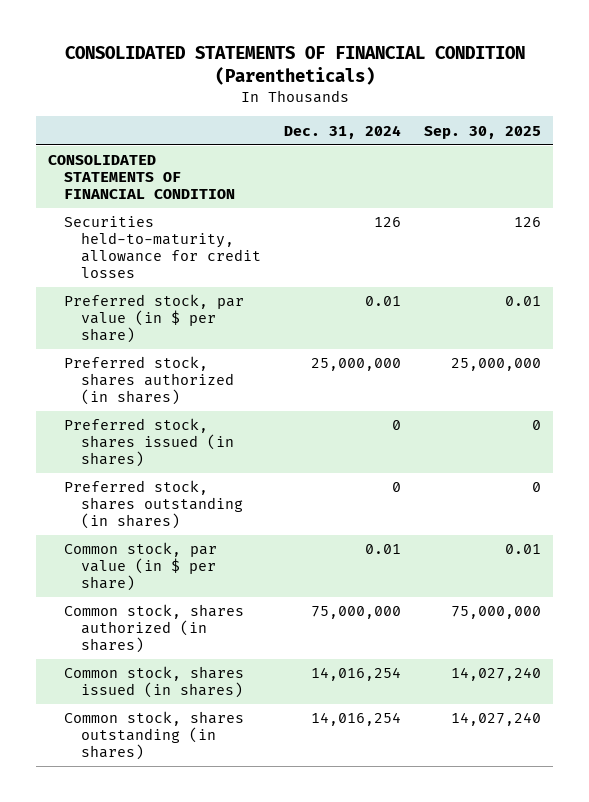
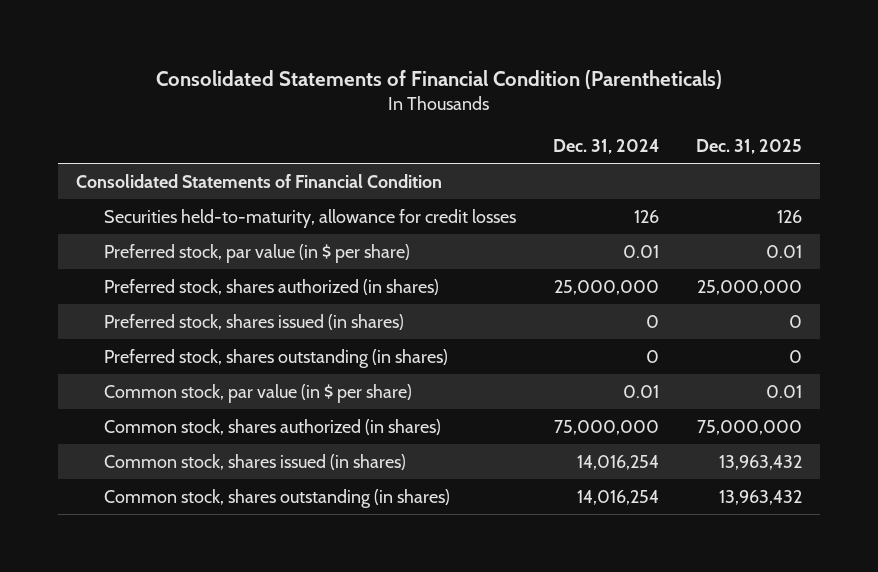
[64,45,525,85] CONSOLIDATED STATEMENTS OF FINANCIAL CONDITION (Parentheticals) -> [155,69,722,89] Consolidated Statements of Financial Condition (Parentheticals)
[424,125,542,139] Sep. 30, 2025 -> none
none -> [695,139,802,155] Dec. 31, 2025
[47,155,236,200] CONSOLIDATED STATEMENTS OF FINANCIAL CONDITION -> [76,173,443,188] Consolidated Statements of Financial Condition

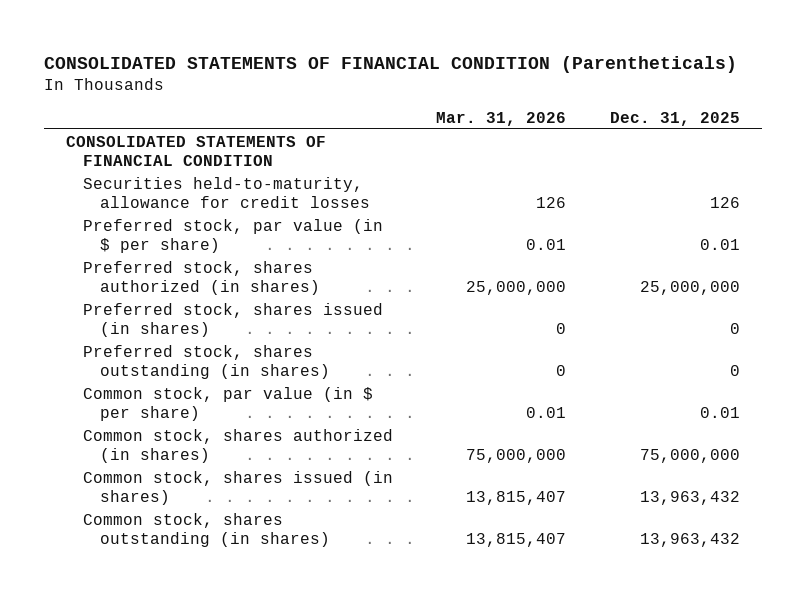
[155,69,722,89] Consolidated Statements of Financial Condition (Parentheticals) -> [44,55,738,73] CONSOLIDATED STATEMENTS OF FINANCIAL CONDITION (Parentheticals)
[552,139,659,155] Dec. 31, 2024 -> none
none -> [436,111,567,126] Mar. 31, 2026
[76,173,443,188] Consolidated Statements of Financial Condition -> [65,135,326,166] CONSOLIDATED STATEMENTS OF FINANCIAL CONDITION

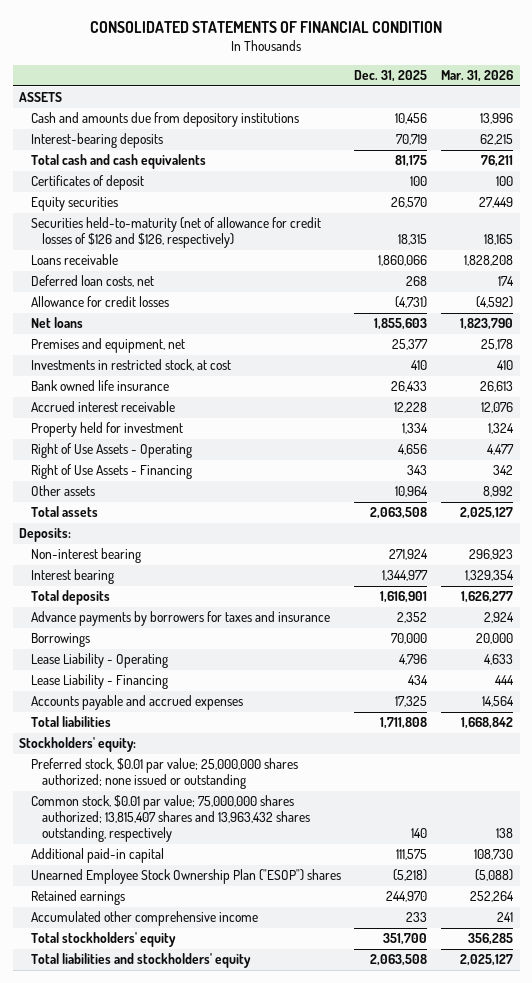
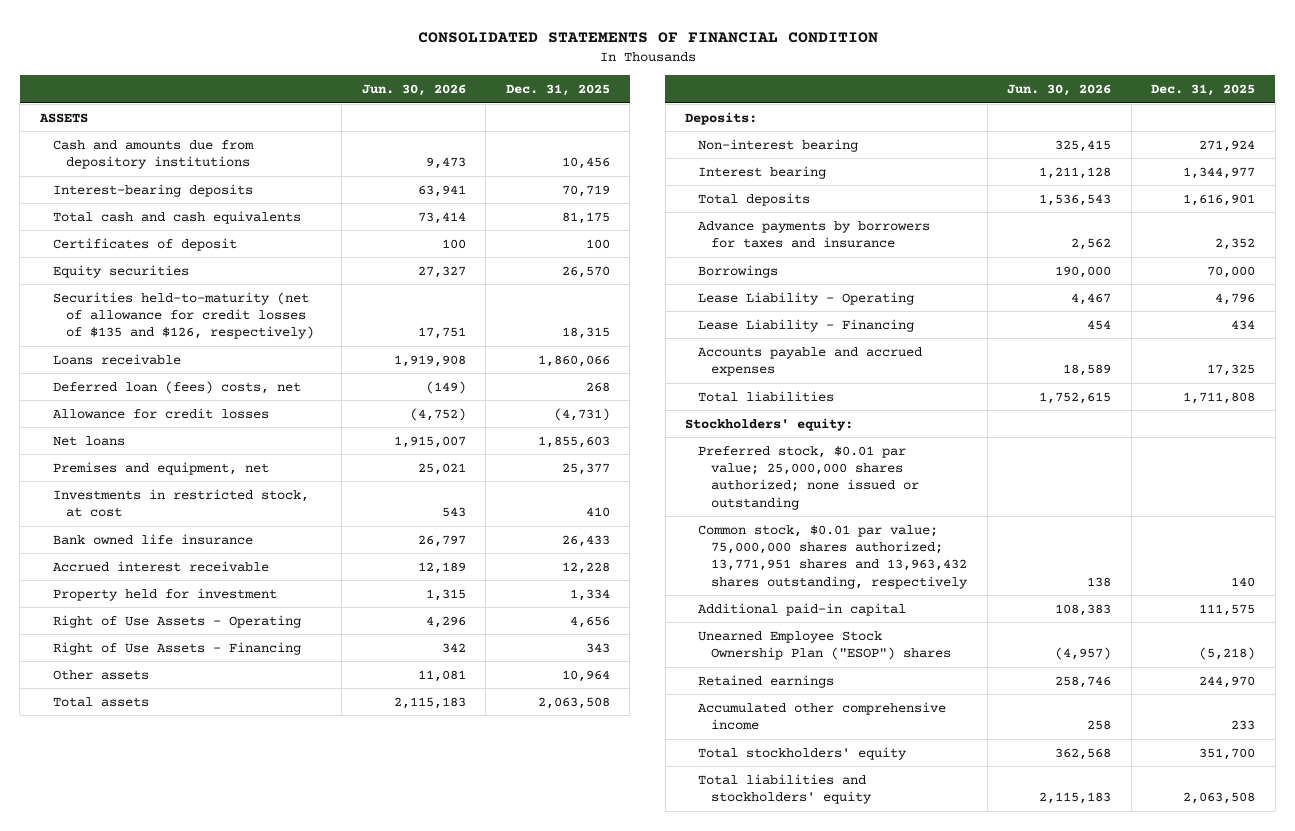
[440,70,513,83] Mar. 31, 2026 -> none
none -> [361,84,466,97] Jun. 30, 2026
[30,217,321,249] Securities held-to-maturity (net of allowance for credit losses of $126 and $126, respectively) -> [52,291,314,340] Securities held-to-maturity (net of allowance for credit losses of $135 and $126, respectively)
[30,275,154,288] Deferred loan costs, net -> [52,380,301,394] Deferred loan (fees) costs, net
[30,795,310,843] Common stock, $0.01 par value; 75,000,000 shares authorized; 13,815,407 shares and 13,963,432 shares outstanding, respectively -> [698,524,969,589] Common stock, $0.01 par value; 75,000,000 shares authorized; 13,771,951 shares and 13,963,432 shares outstanding, respectively

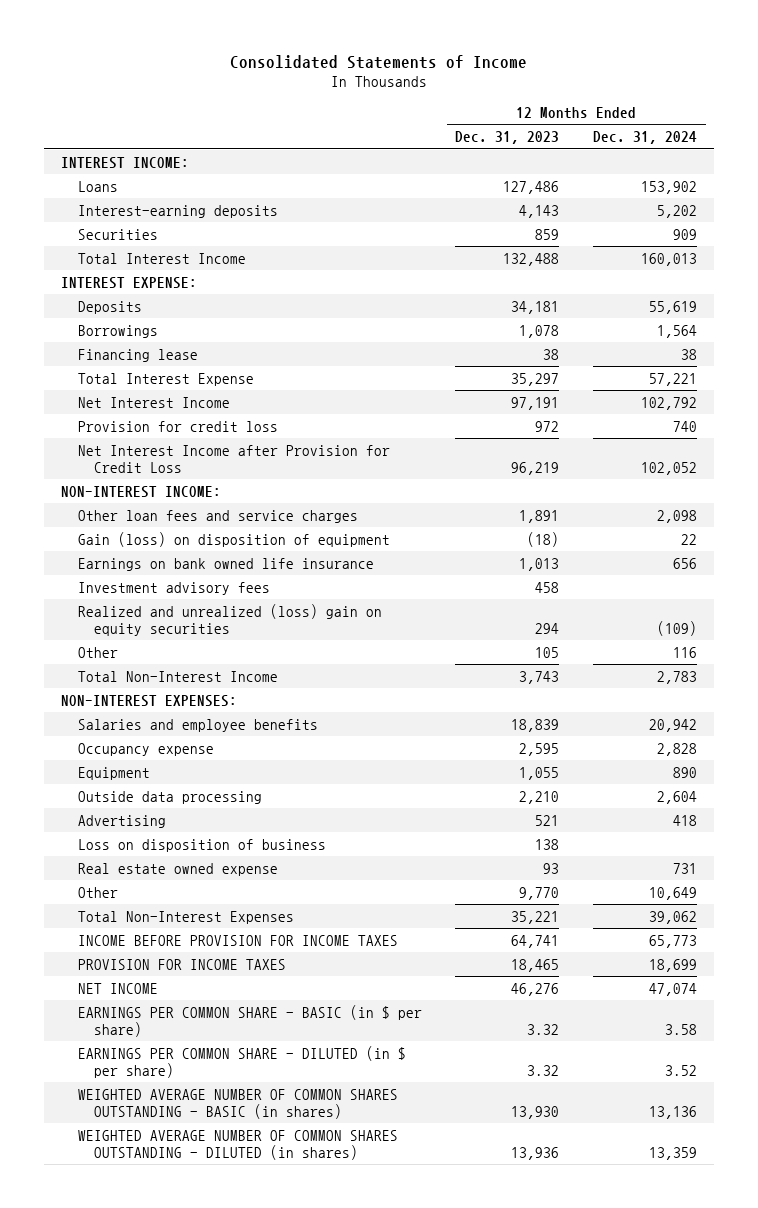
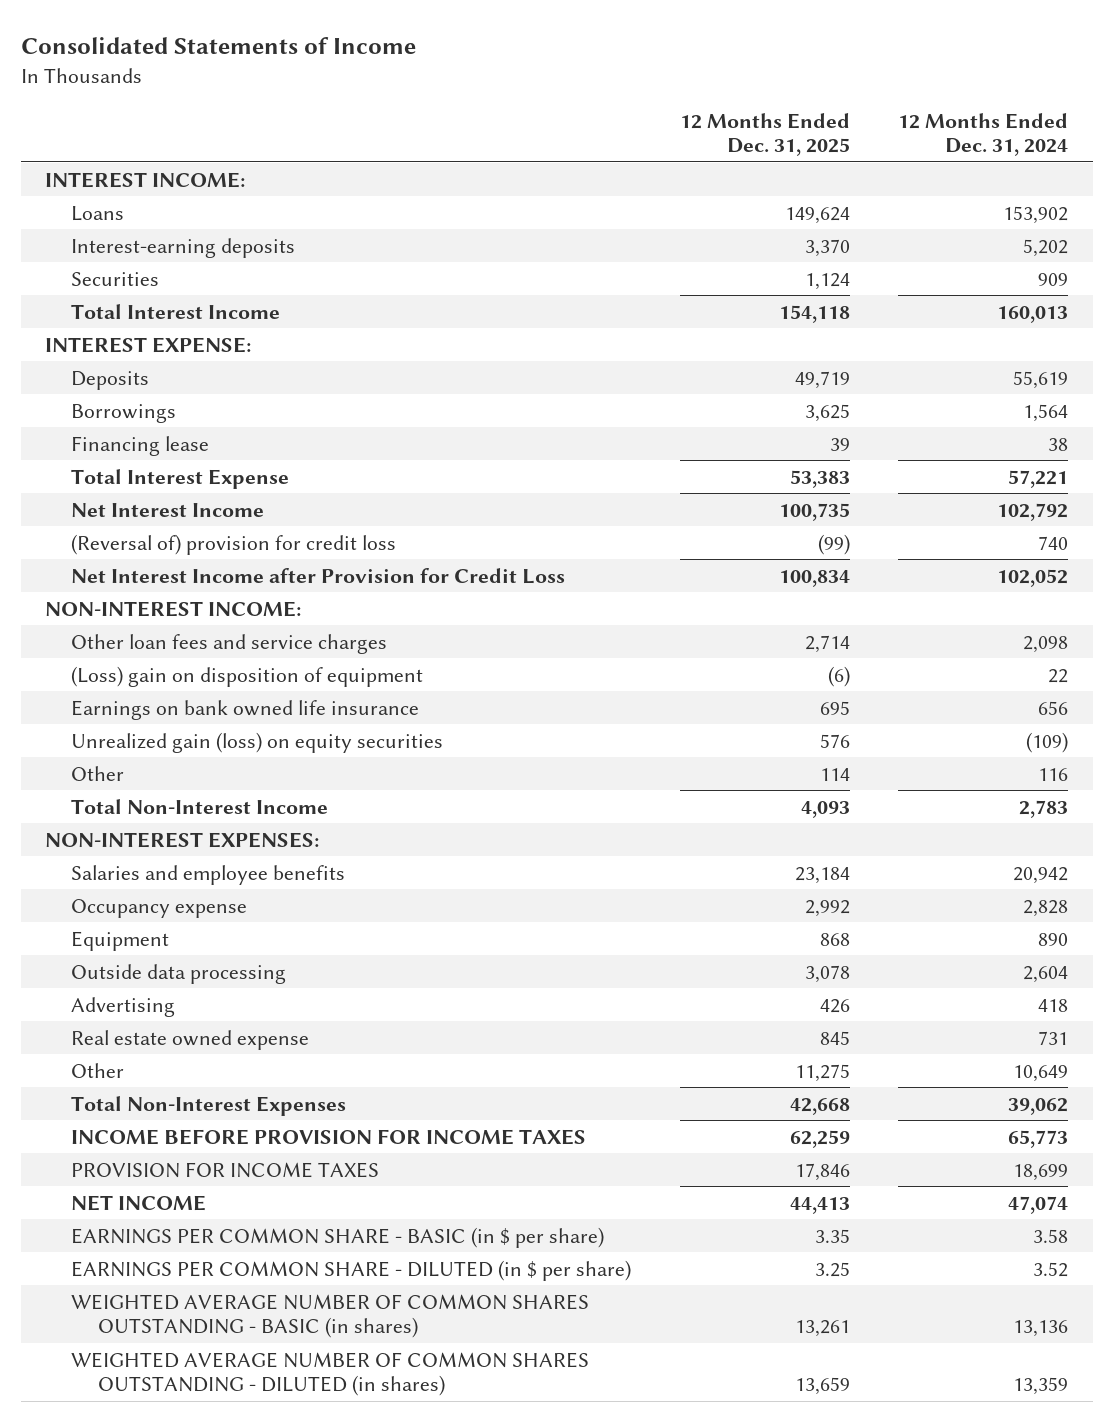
[455,131,560,145] Dec. 31, 2023 -> none
none -> [679,112,850,157] 12 Months Ended Dec. 31, 2025
[77,420,278,432] Provision for credit loss -> [71,533,397,555] (Reversal of) provision for credit loss
[77,531,390,547] Gain (loss) on disposition of equipment -> [71,665,424,687] (Loss) gain on disposition of equipment
[77,581,270,595] Investment advisory fees -> none
[77,603,382,636] Realized and unrealized (loss) gain on equity securities -> [71,731,444,753] Unrealized gain (loss) on equity securities
[77,838,326,852] Loss on disposition of business -> none

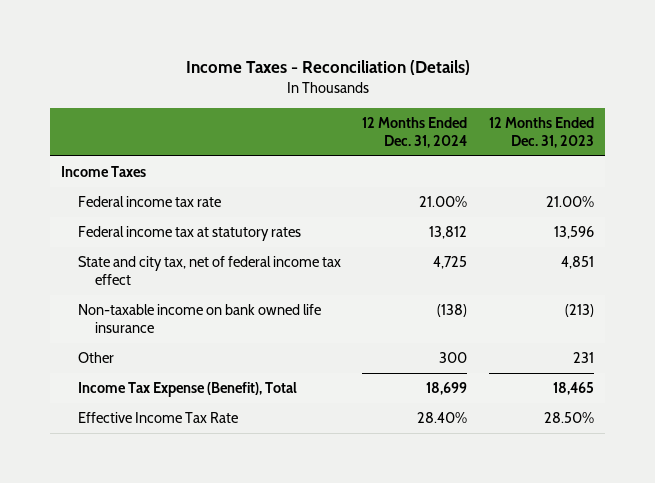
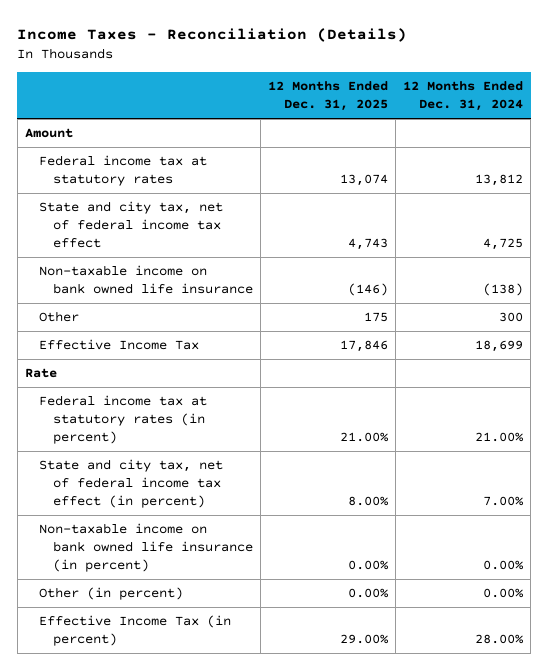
[488,116,594,148] 12 Months Ended Dec. 31, 2023 -> none
none -> [267,81,388,112] 12 Months Ended Dec. 31, 2025
[61,165,147,177] Income Taxes -> none
[77,195,221,207] Federal income tax rate -> none
none -> [24,128,73,139] Amount
[77,381,297,397] Income Tax Expense (Benefit), Total -> [38,339,199,351] Effective Income Tax
none -> [24,368,57,379] Rate
none -> [38,395,207,444] Federal income tax at statutory rates (in percent)
none -> [38,459,223,508] State and city tax, net of federal income tax effect (in percent)
none -> [38,523,253,572] Non-taxable income on bank owned life insurance (in percent)
none -> [38,587,183,601] Other (in percent)
[77,411,238,423] Effective Income Tax Rate -> [38,615,231,647] Effective Income Tax (in percent)
[417,411,468,423] 28.40% -> [475,634,525,645] 28.00%

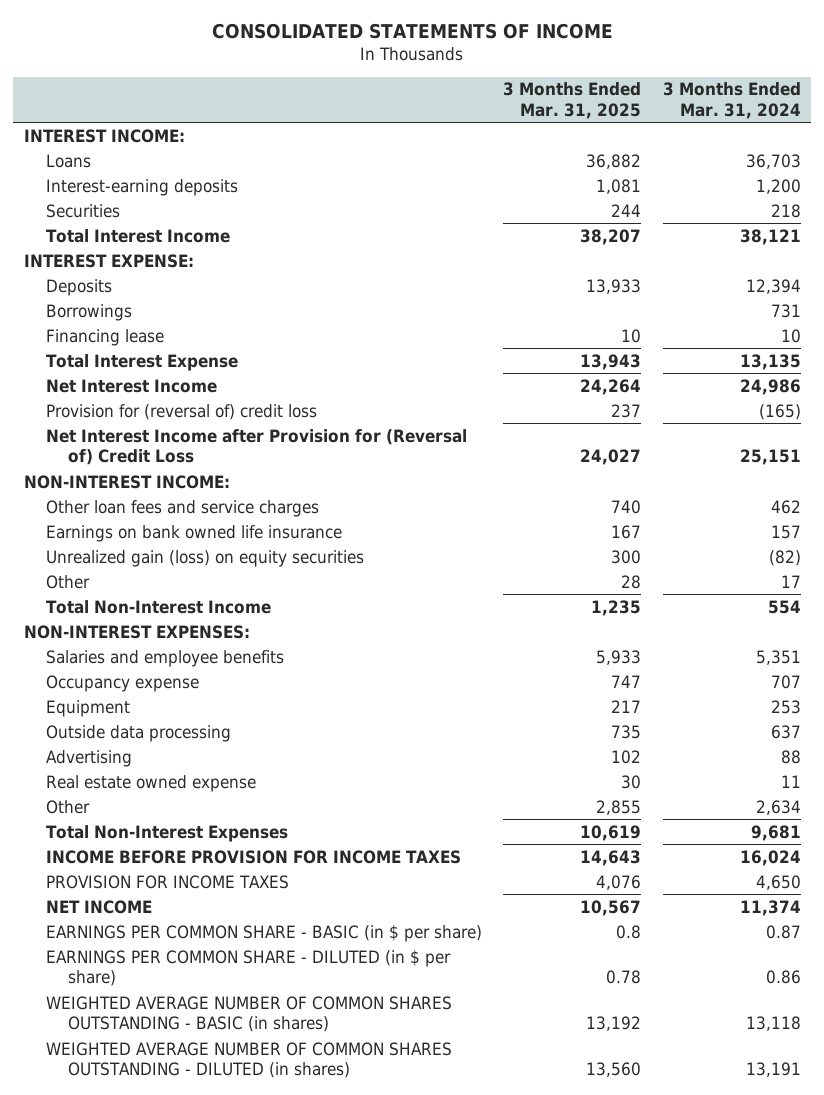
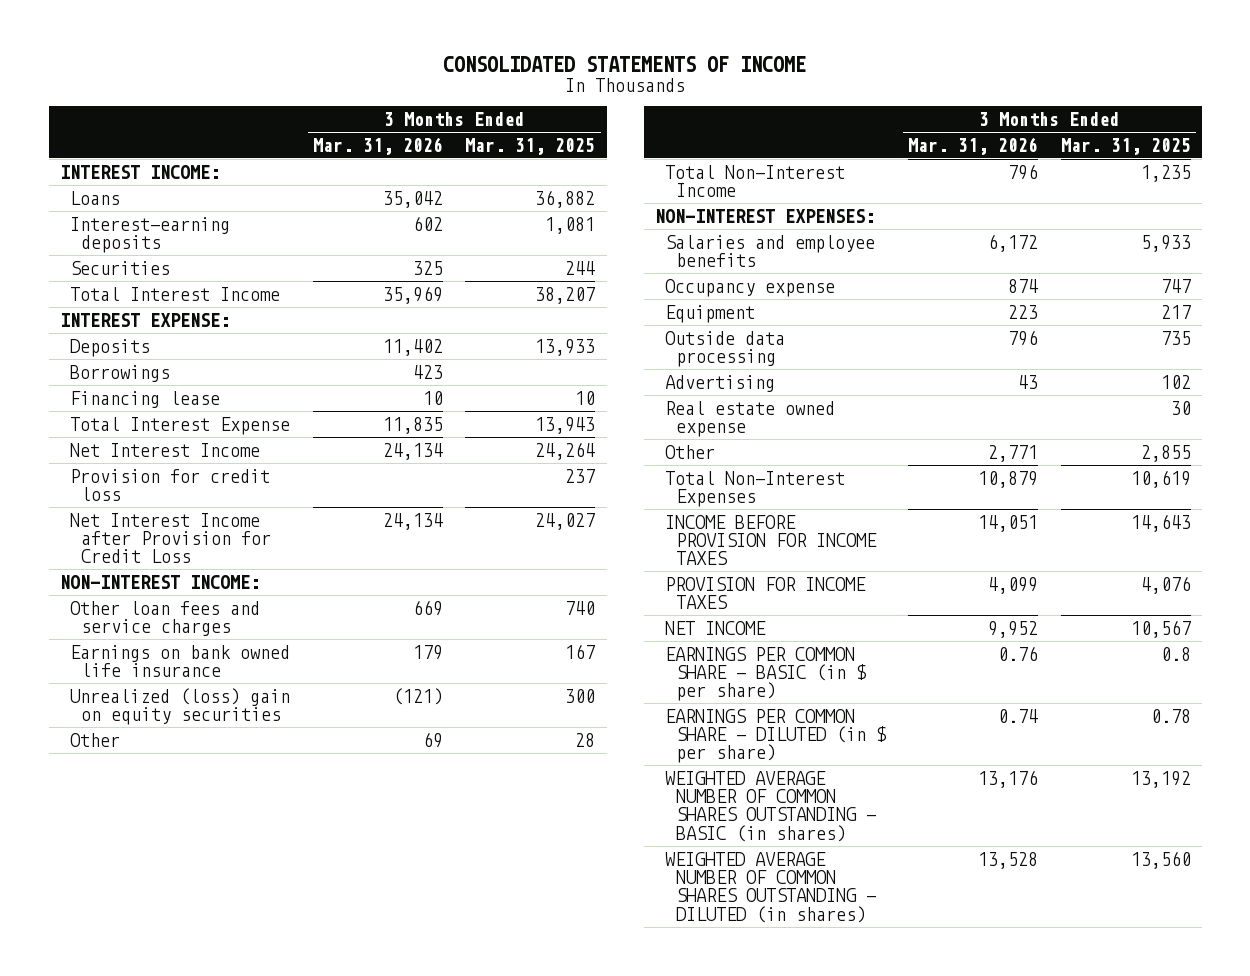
[662,82,801,119] 3 Months Ended Mar. 31, 2024 -> none
none -> [313,136,444,155] Mar. 31, 2026
[45,403,317,420] Provision for (reversal of) credit loss -> [70,468,271,501] Provision for credit loss
[45,428,467,466] Net Interest Income after Provision for (Reversal of) Credit Loss -> [70,512,271,564] Net Interest Income after Provision for Credit Loss
[45,549,364,567] Unrealized gain (loss) on equity securities -> [70,687,291,725] Unrealized (loss) gain on equity securities

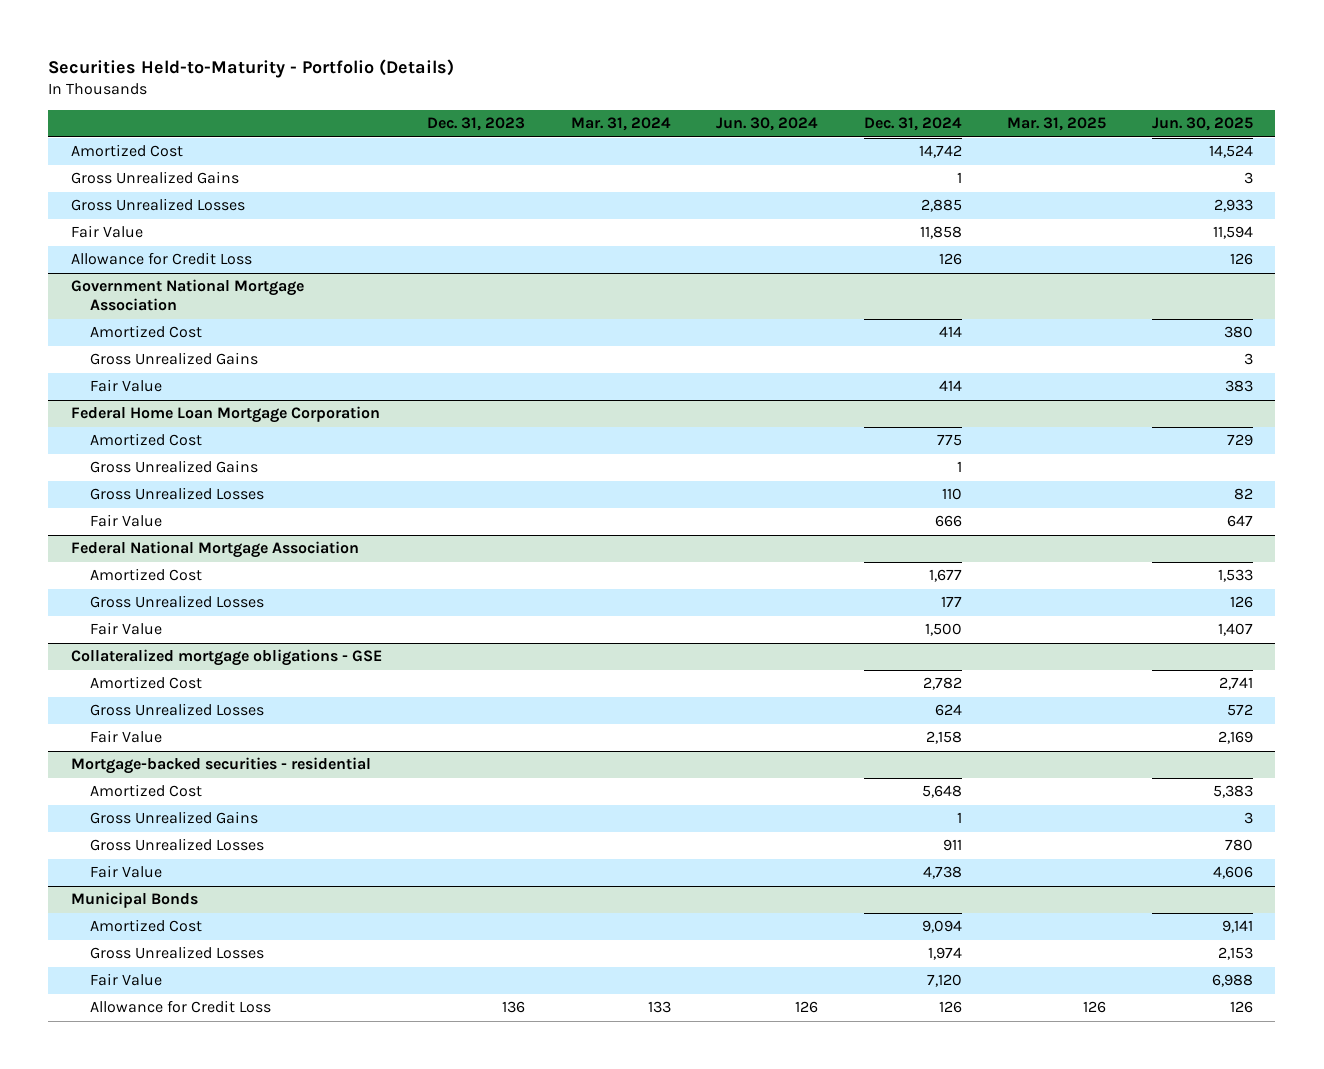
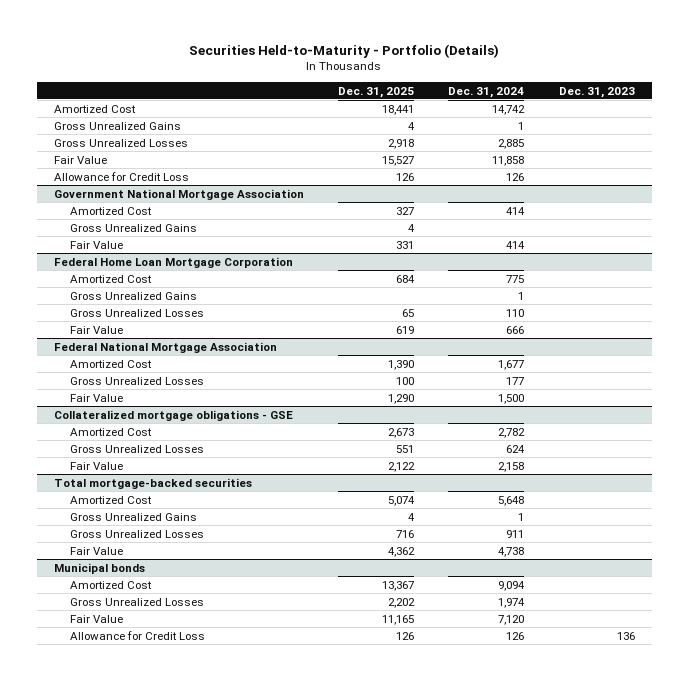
[570,117,671,132] Mar. 31, 2024 -> none
[716,117,819,132] Jun. 30, 2024 -> none
[1007,117,1107,132] Mar. 31, 2025 -> none
[1151,117,1253,132] Jun. 30, 2025 -> none
none -> [337,86,414,98] Dec. 31, 2025
[71,757,372,775] Mortgage-backed securities - residential -> [53,477,252,489] Total mortgage-backed securities
[71,892,199,909] Municipal Bonds -> [53,562,145,574] Municipal bonds

